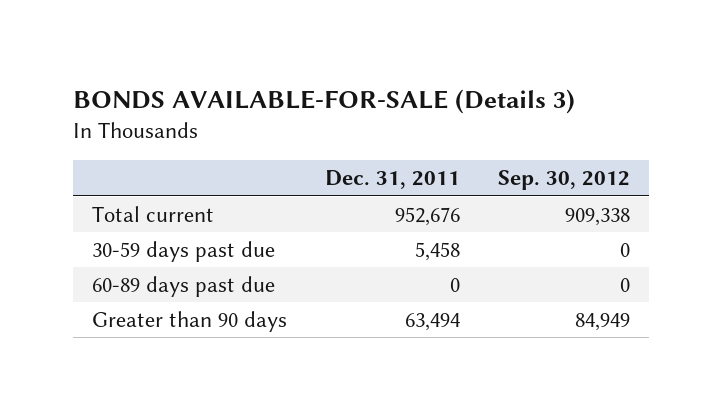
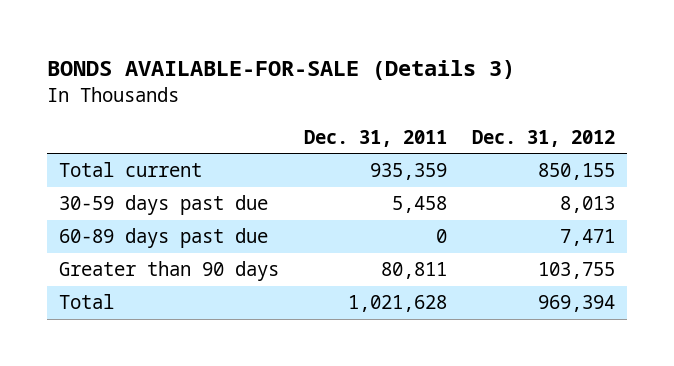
[497,170,630,191] Sep. 30, 2012 -> none
none -> [471,129,615,147] Dec. 31, 2012
[394,206,460,226] 952,676 -> [370,163,448,181] 935,359
[404,312,460,331] 63,494 -> [381,262,448,280] 80,811
none -> [59,294,115,310] Total

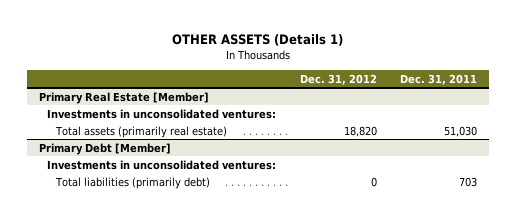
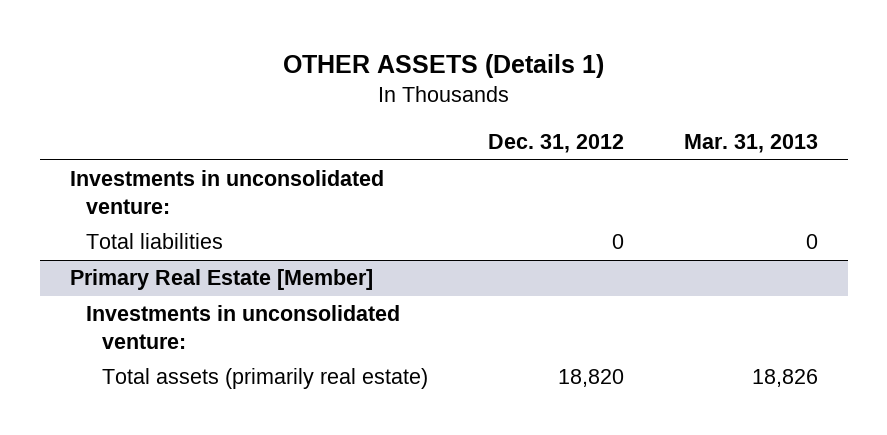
[399,73,477,85] Dec. 31, 2011 -> none
none -> [683,134,818,154] Mar. 31, 2013
none -> [69,170,384,214] Investments in unconsolidated venture:
none -> [85,233,223,250] Total liabilities
[47,108,277,119] Investments in unconsolidated ventures: -> [85,305,400,349] Investments in unconsolidated venture:
[38,142,171,155] Primary Debt [Member] -> none
[47,159,277,170] Investments in unconsolidated ventures: -> none
[54,176,210,189] Total liabilities (primarily debt) -> none

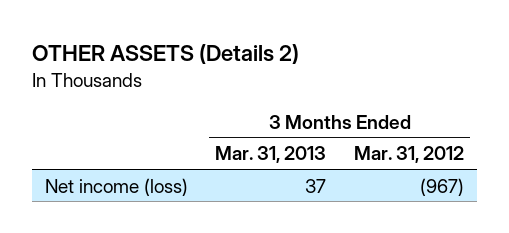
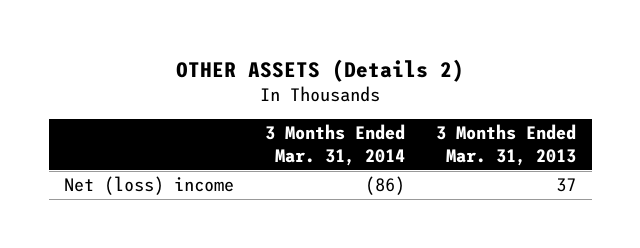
[353,146,464,164] Mar. 31, 2012 -> none
none -> [265,124,406,167] 3 Months Ended Mar. 31, 2014
[45,177,189,196] Net income (loss) -> [64,176,235,196] Net (loss) income

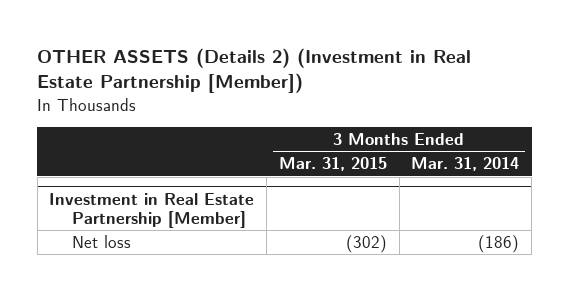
[176,58,465,82] OTHER ASSETS (Details 2) -> [37,47,472,94] OTHER ASSETS (Details 2) (Investment in Real Estate Partnership [Member])
[436,124,577,167] 3 Months Ended Mar. 31, 2013 -> none
none -> [278,157,387,172] Mar. 31, 2015
none -> [49,192,255,228] Investment in Real Estate Partnership [Member]
[64,176,235,196] Net (loss) income -> [71,234,131,248] Net loss
[365,176,406,196] (86) -> [478,234,520,253] (186)

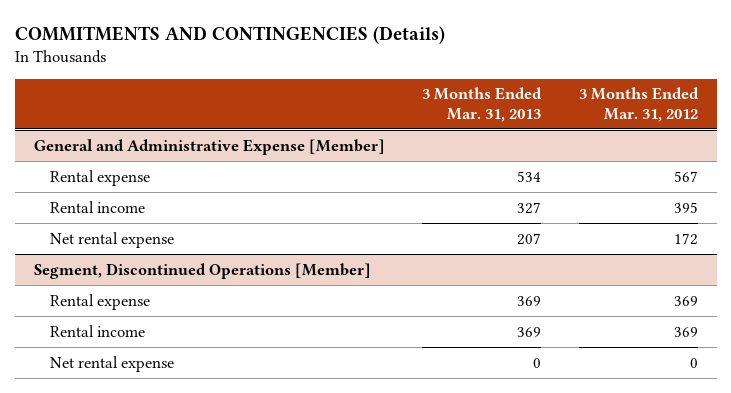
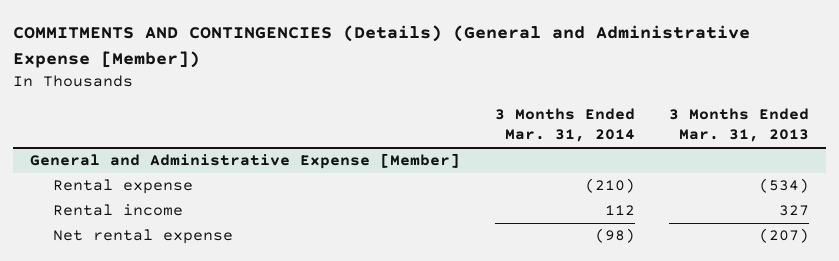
[14,26,445,45] COMMITMENTS AND CONTINGENCIES (Details) -> [13,25,751,68] COMMITMENTS AND CONTINGENCIES (Details) (General and Administrative Expense [Member])
[578,87,699,122] 3 Months Ended Mar. 31, 2012 -> none
none -> [494,108,635,143] 3 Months Ended Mar. 31, 2014
[517,170,542,182] 534 -> [758,178,809,194] (534)
[33,262,371,279] Segment, Discontinued Operations [Member] -> none
[50,293,151,310] Rental expense -> none
[50,324,146,337] Rental income -> none
[50,355,175,372] Net rental expense -> none
[517,232,542,245] 207 -> [758,228,809,244] (207)

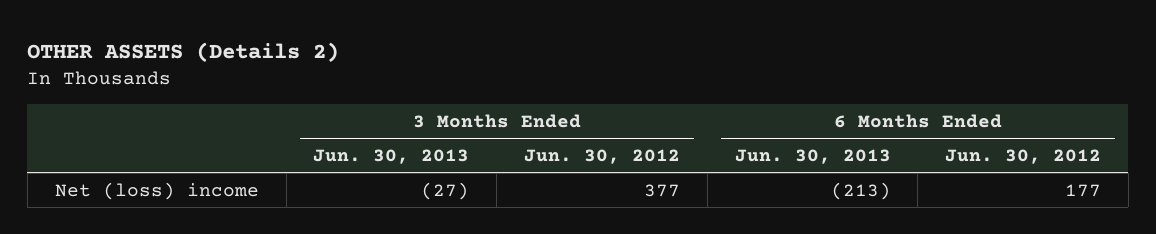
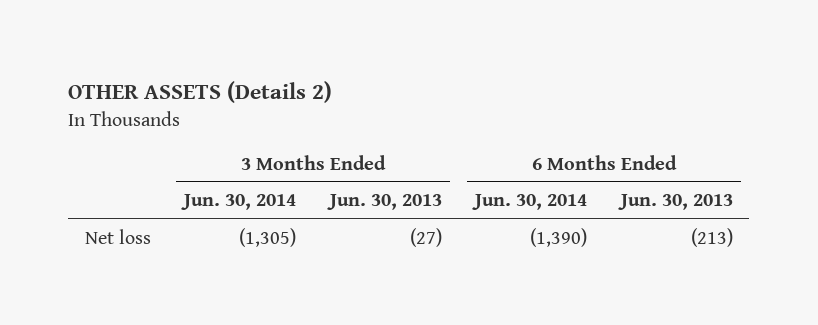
[523,148,680,164] Jun. 30, 2012 -> none
[945,148,1102,164] Jun. 30, 2012 -> none
none -> [181,194,297,211] Jun. 30, 2014
none -> [472,194,588,211] Jun. 30, 2014
[54,181,259,200] Net (loss) income -> [84,229,151,245] Net loss

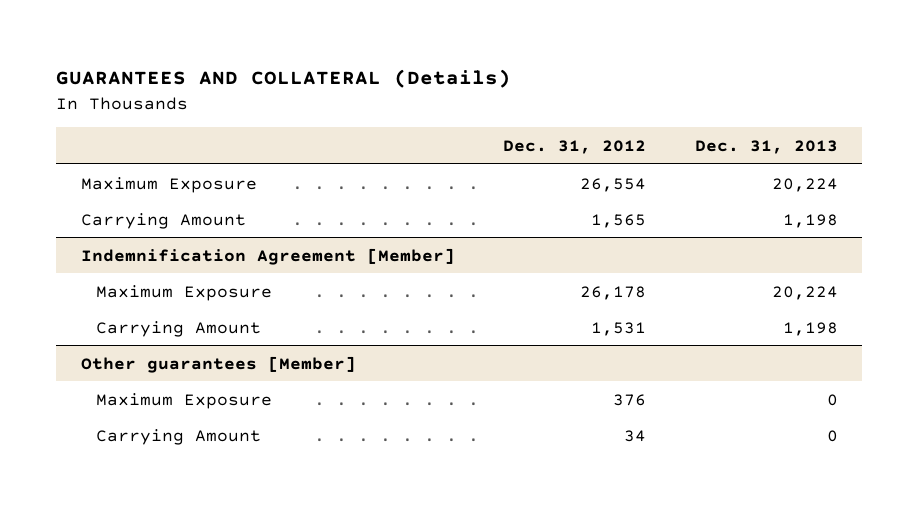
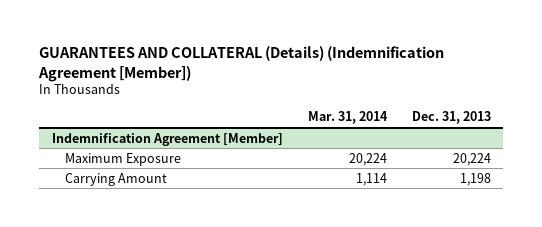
[56,69,512,89] GUARANTEES AND COLLATERAL (Details) -> [37,46,444,82] GUARANTEES AND COLLATERAL (Details) (Indemnification Agreement [Member])
[503,139,647,154] Dec. 31, 2012 -> none
none -> [307,111,388,125] Mar. 31, 2014
[80,176,257,193] Maximum Exposure -> none
[80,212,246,229] Carrying Amount -> none
[80,355,356,373] Other guarantees [Member] -> none
[95,392,272,409] Maximum Exposure -> none
[95,428,261,445] Carrying Amount -> none

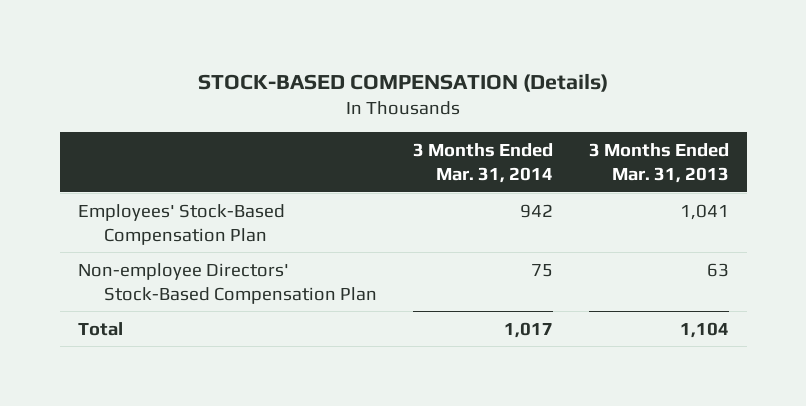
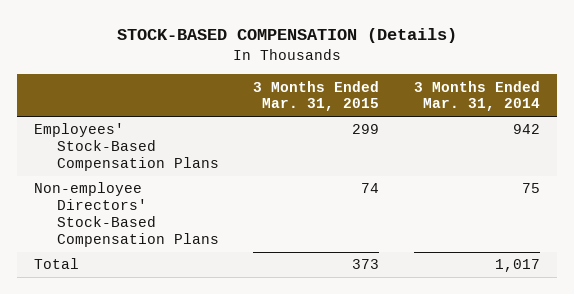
[588,143,729,184] 3 Months Ended Mar. 31, 2013 -> none
none -> [253,80,380,112] 3 Months Ended Mar. 31, 2015
[77,203,285,245] Employees' Stock-Based Compensation Plan -> [34,123,220,172] Employees' Stock-Based Compensation Plans
[77,262,378,304] Non-employee Directors' Stock-Based Compensation Plan -> [34,182,220,247] Non-employee Directors' Stock-Based Compensation Plans

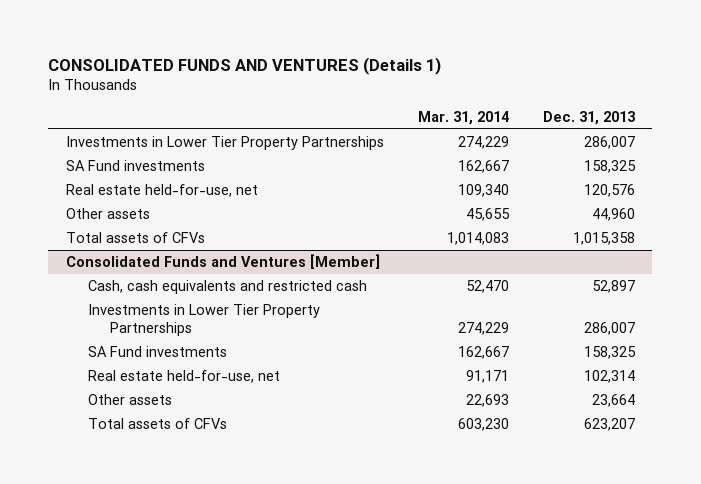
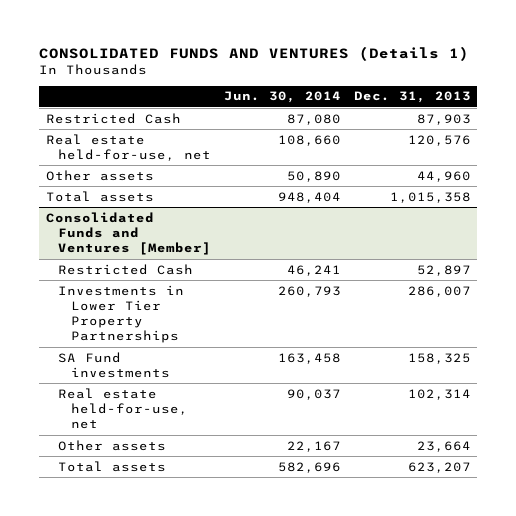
[417,110,509,125] Mar. 31, 2014 -> none
none -> [223,91,341,104] Jun. 30, 2014
[65,136,384,151] Investments in Lower Tier Property Partnerships -> none
[65,160,205,172] SA Fund investments -> none
none -> [45,112,181,124] Restricted Cash
[65,232,205,244] Total assets of CFVs -> [45,190,154,202] Total assets
[87,280,367,295] Cash, cash equivalents and restricted cash -> [58,263,194,275] Restricted Cash
[87,418,227,430] Total assets of CFVs -> [58,460,167,472] Total assets

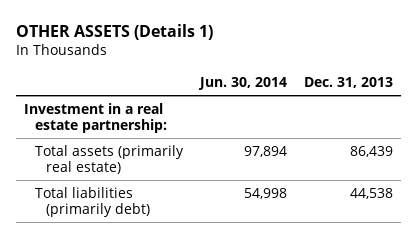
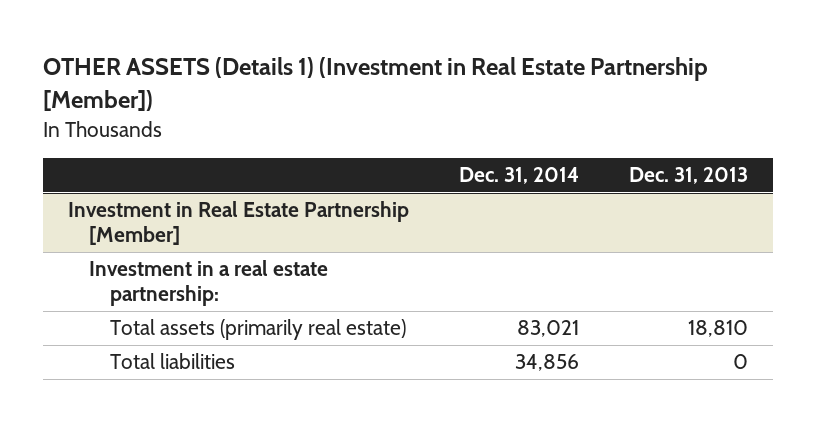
[15,23,213,40] OTHER ASSETS (Details 1) -> [42,57,708,112] OTHER ASSETS (Details 1) (Investment in Real Estate Partnership [Member])
[197,76,287,90] Jun. 30, 2014 -> none
none -> [458,166,579,184] Dec. 31, 2014
none -> [67,201,409,246] Investment in Real Estate Partnership [Member]
[349,145,393,157] 86,439 -> [688,320,749,338] 18,810
[34,186,150,218] Total liabilities (primarily debt) -> [109,353,235,370] Total liabilities
[349,187,393,199] 44,538 -> [733,354,749,370] 0

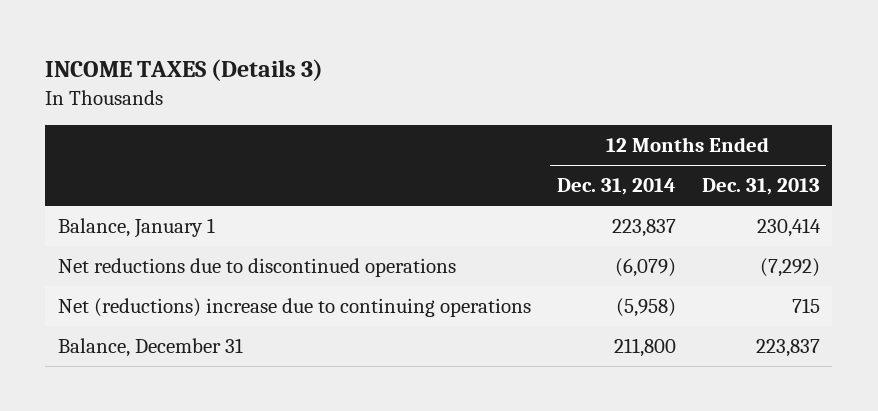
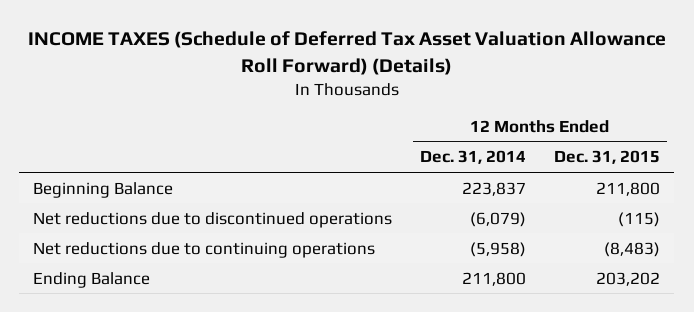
[45,59,324,82] INCOME TAXES (Details 3) -> [27,31,666,75] INCOME TAXES (Schedule of Deferred Tax Asset Valuation Allowance Roll Forward) (Details)
[701,178,820,196] Dec. 31, 2013 -> none
none -> [554,150,661,165] Dec. 31, 2015
[58,217,216,238] Balance, January 1 -> [33,181,174,198] Beginning Balance
[58,297,532,317] Net (reductions) increase due to continuing operations -> [33,241,376,258] Net reductions due to continuing operations
[58,337,244,357] Balance, December 31 -> [33,271,151,288] Ending Balance

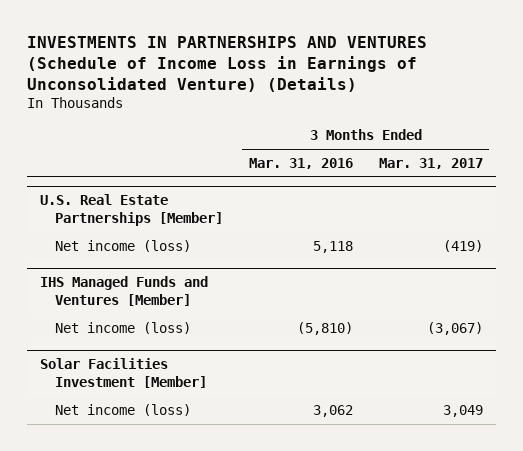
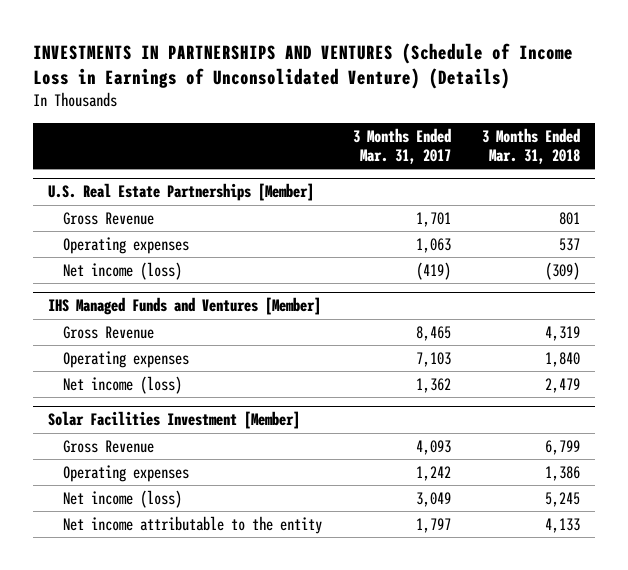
[248,157,353,169] Mar. 31, 2016 -> none
none -> [481,127,580,164] 3 Months Ended Mar. 31, 2018
none -> [63,211,155,225] Gross Revenue
none -> [63,236,190,254] Operating expenses
none -> [63,325,155,339] Gross Revenue
none -> [63,350,190,368] Operating expenses
[426,321,483,335] (3,067) -> [415,377,451,393] 1,362
none -> [63,439,155,453] Gross Revenue
none -> [63,464,190,482] Operating expenses
none -> [63,515,323,534] Net income attributable to the entity

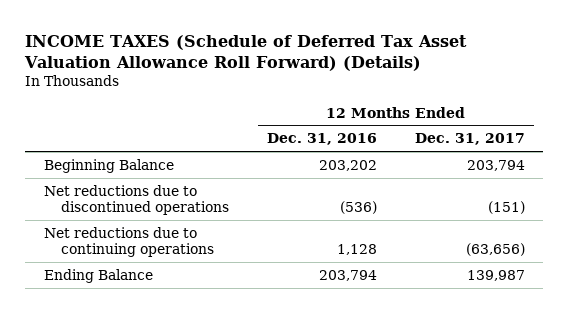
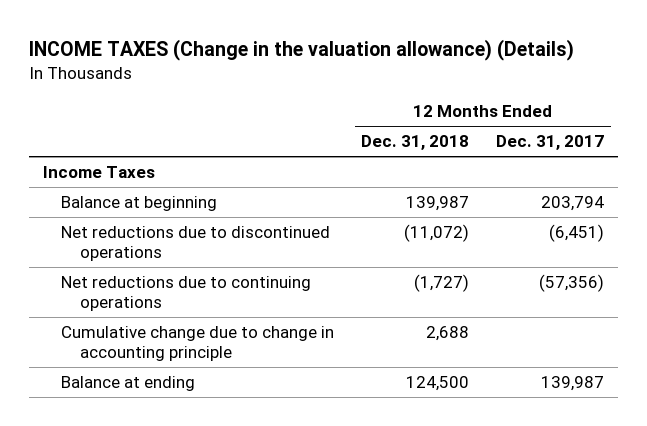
[24,34,468,71] INCOME TAXES (Schedule of Deferred Tax Asset Valuation Allowance Roll Forward) (Details) -> [29,38,575,61] INCOME TAXES (Change in the valuation allowance) (Details)
[266,133,377,146] Dec. 31, 2016 -> none
none -> [361,135,470,151] Dec. 31, 2018
none -> [42,166,155,179] Income Taxes
[44,158,175,173] Beginning Balance -> [61,196,218,212] Balance at beginning
[487,200,525,214] (151) -> [549,224,605,243] (6,451)
[465,242,525,256] (63,656) -> [539,274,605,293] (57,356)
none -> [61,326,335,362] Cumulative change due to change in accounting principle
[44,268,154,283] Ending Balance -> [61,376,196,392] Balance at ending

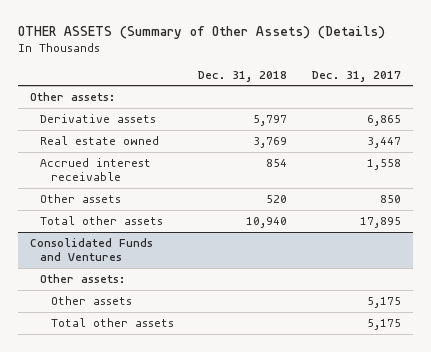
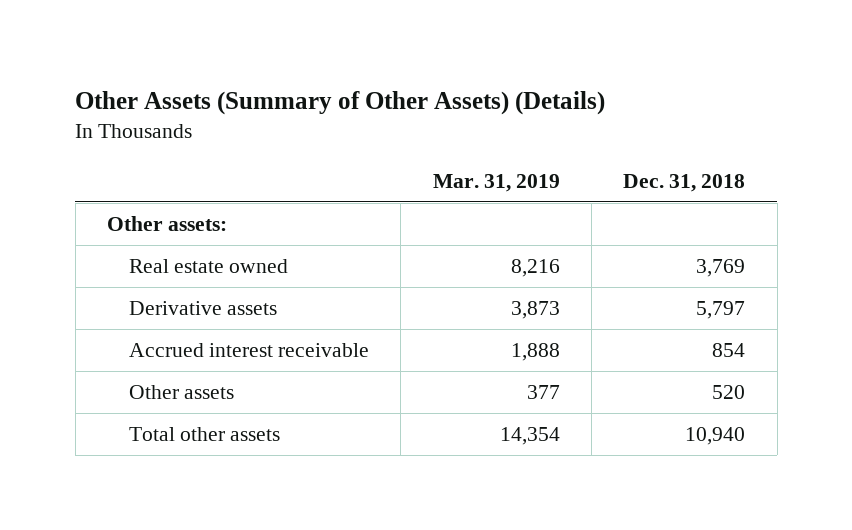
[17,26,385,40] OTHER ASSETS (Summary of Other Assets) (Details) -> [75,90,606,115] Other Assets (Summary of Other Assets) (Details)
[311,70,401,82] Dec. 31, 2017 -> none
none -> [432,173,560,192] Mar. 31, 2019
[40,113,157,123] Derivative assets -> [128,301,277,316] Derivative assets
[29,237,153,261] Consolidated Funds and Ventures -> none
[40,273,126,283] Other assets: -> none
[51,295,133,305] Other assets -> none
[51,317,175,327] Total other assets -> none

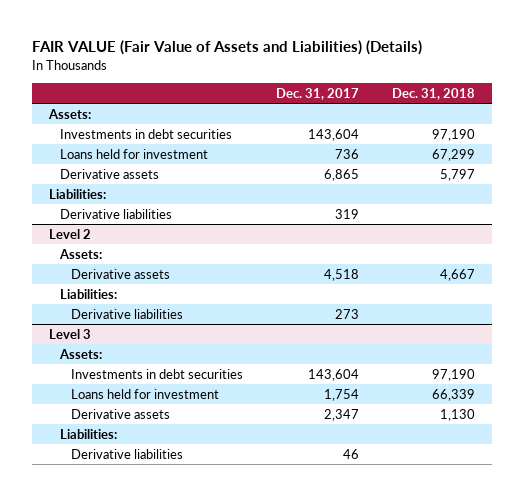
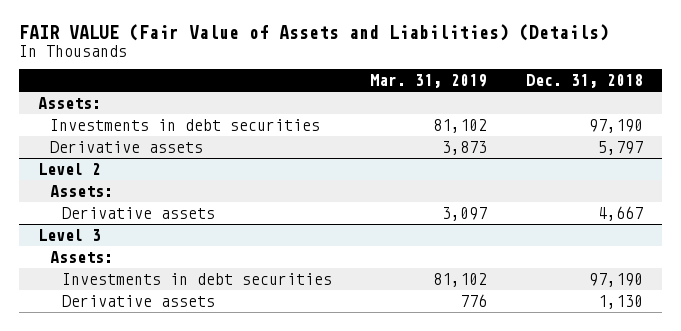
[276,87,360,100] Dec. 31, 2017 -> none
none -> [370,74,488,89] Mar. 31, 2019
[60,148,209,159] Loans held for investment -> none
[48,188,106,199] Liabilities: -> none
[60,208,173,219] Derivative liabilities -> none
[60,288,118,299] Liabilities: -> none
[71,308,184,319] Derivative liabilities -> none
[71,388,220,399] Loans held for investment -> none
[60,428,118,439] Liabilities: -> none
[71,448,184,459] Derivative liabilities -> none

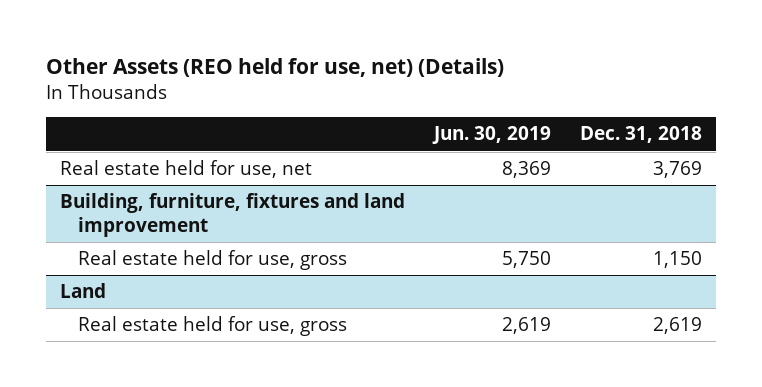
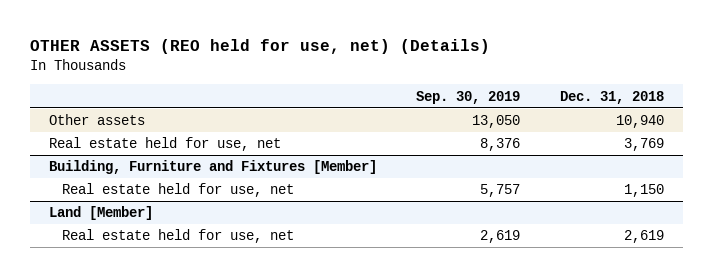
[45,58,504,78] Other Assets (REO held for use, net) (Details) -> [29,39,490,55] OTHER ASSETS (REO held for use, net) (Details)
[432,126,552,145] Jun. 30, 2019 -> none
none -> [416,90,521,104] Sep. 30, 2019
none -> [49,114,146,126] Other assets
[60,193,406,237] Building, furniture, fixtures and land improvement -> [49,160,378,175] Building, Furniture and Fixtures [Member]
[78,250,348,271] Real estate held for use, gross -> [62,183,295,198] Real estate held for use, net
[60,283,107,299] Land -> [49,206,154,221] Land [Member]
[78,316,348,337] Real estate held for use, gross -> [62,229,295,244] Real estate held for use, net

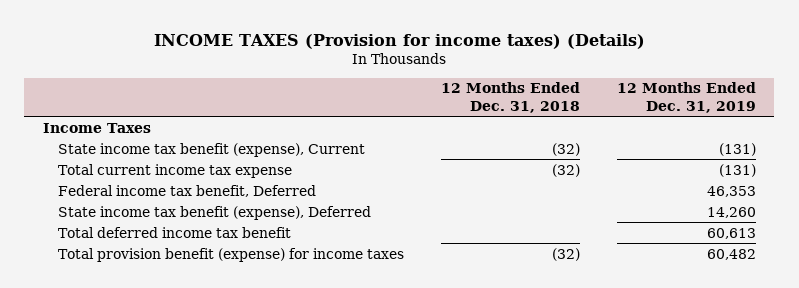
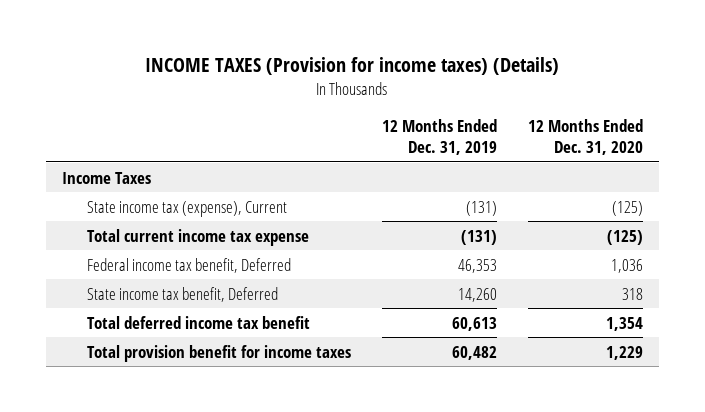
[440,82,580,113] 12 Months Ended Dec. 31, 2018 -> none
none -> [528,119,644,156] 12 Months Ended Dec. 31, 2020
[57,142,365,157] State income tax benefit (expense), Current -> [87,200,288,217] State income tax (expense), Current
[57,205,371,220] State income tax benefit (expense), Deferred -> [87,286,279,302] State income tax benefit, Deferred
[57,247,404,262] Total provision benefit (expense) for income taxes -> [87,344,352,362] Total provision benefit for income taxes

